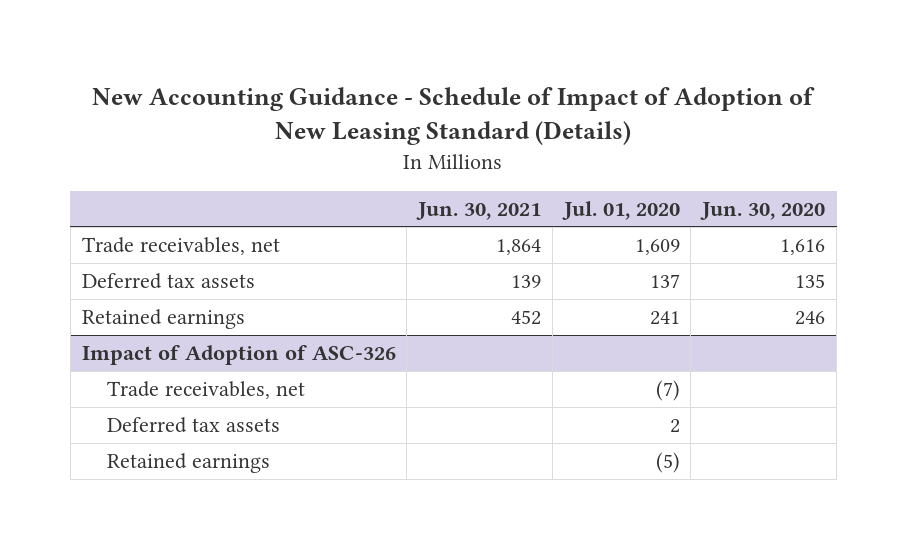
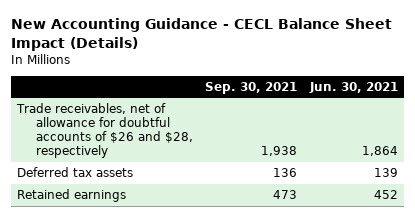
[92,86,816,145] New Accounting Guidance - Schedule of Impact of Adoption of New Leasing Standard (Details) -> [10,18,392,51] New Accounting Guidance - CECL Balance Sheet Impact (Details)
[561,200,680,220] Jul. 01, 2020 -> none
[700,201,826,220] Jun. 30, 2020 -> none
none -> [205,81,298,94] Sep. 30, 2021
[81,236,280,255] Trade receivables, net -> [15,103,193,159] Trade receivables, net of allowance for doubtful accounts of $26 and $28, respectively
[81,344,396,365] Impact of Adoption of ASC-326 -> none
[106,380,305,399] Trade receivables, net -> none
[106,416,280,433] Deferred tax assets -> none
[106,452,270,473] Retained earnings -> none

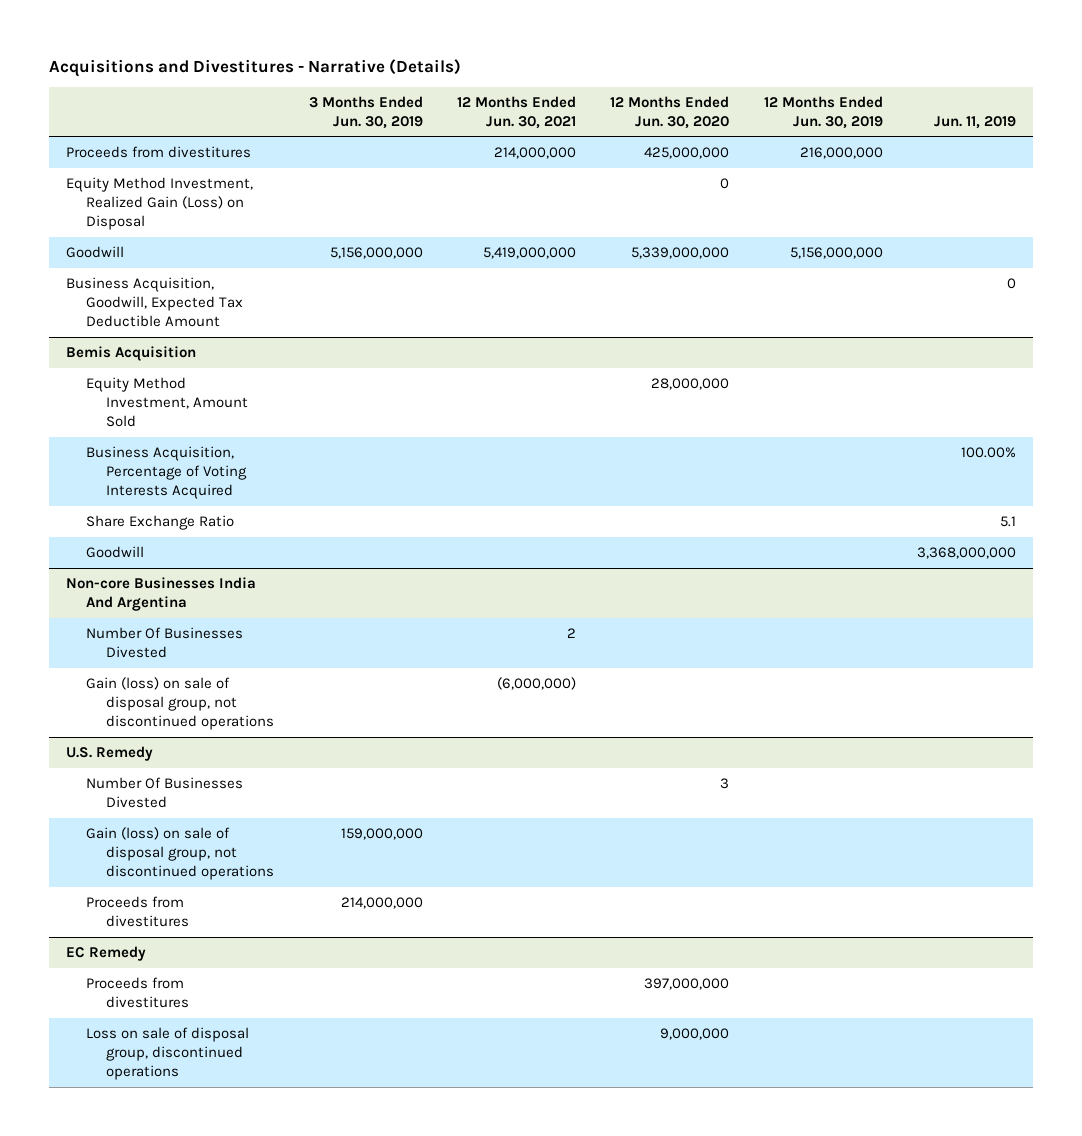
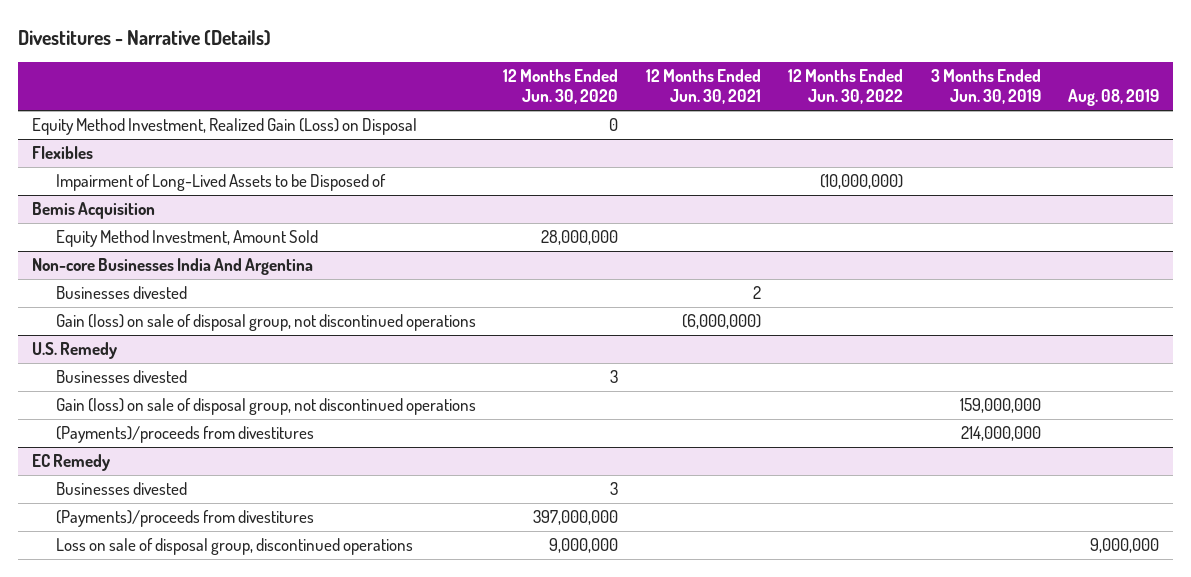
[48,58,461,77] Acquisitions and Divestitures - Narrative (Details) -> [17,29,271,46] Divestitures - Narrative (Details)
[763,95,883,129] 12 Months Ended Jun. 30, 2019 -> none
[933,115,1016,129] Jun. 11, 2019 -> none
none -> [788,69,904,105] 12 Months Ended Jun. 30, 2022
none -> [1068,89,1160,107] Aug. 08, 2019
[65,146,251,159] Proceeds from divestitures -> none
[65,246,124,259] Goodwill -> none
[65,277,244,328] Business Acquisition, Goodwill, Expected Tax Deductible Amount -> none
none -> [31,146,93,160] Flexibles
none -> [55,174,386,192] Impairment of Long-Lived Assets to be Disposed of
[86,446,248,500] Business Acquisition, Percentage of Voting Interests Acquired -> none
[86,515,235,531] Share Exchange Ratio -> none
[86,546,145,559] Goodwill -> none
[86,627,244,659] Number Of Businesses Divested -> [55,286,187,300] Businesses divested
[86,777,244,809] Number Of Businesses Divested -> [55,370,187,384] Businesses divested
[86,896,190,928] Proceeds from divestitures -> [55,426,314,444] (Payments)/proceeds from divestitures
none -> [55,482,187,496] Businesses divested
[86,977,190,1009] Proceeds from divestitures -> [55,510,314,528] (Payments)/proceeds from divestitures

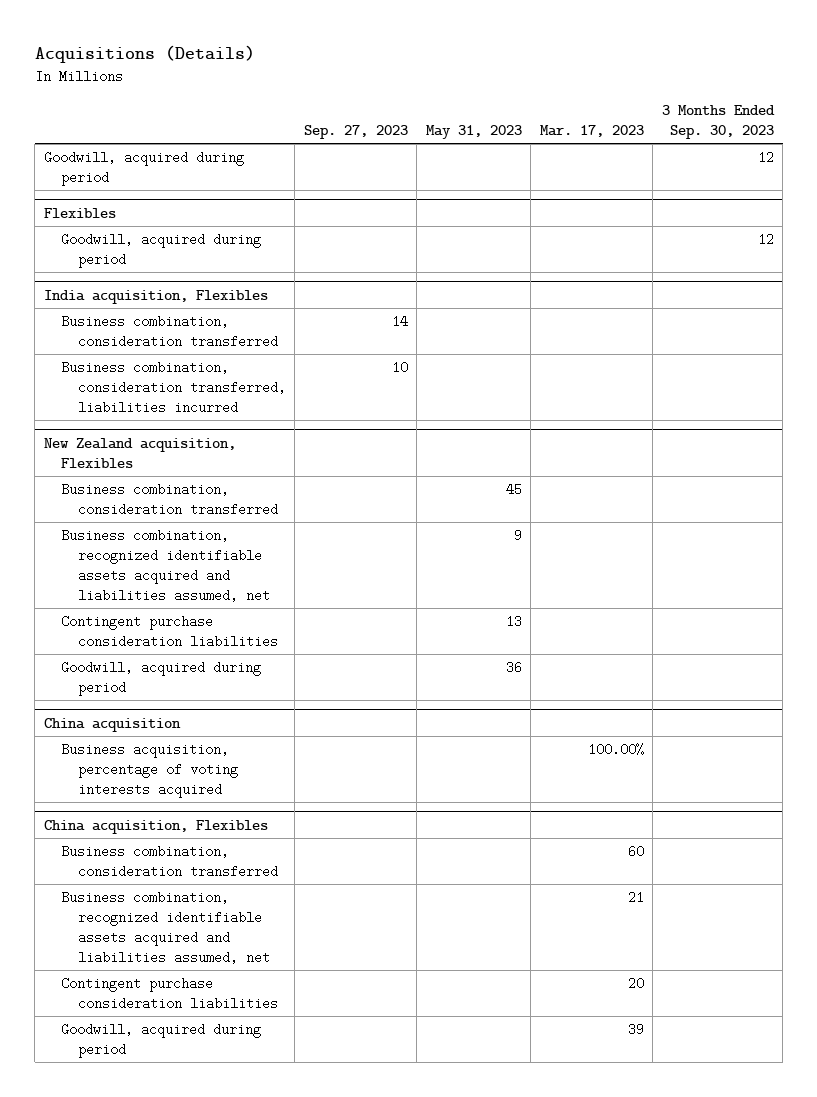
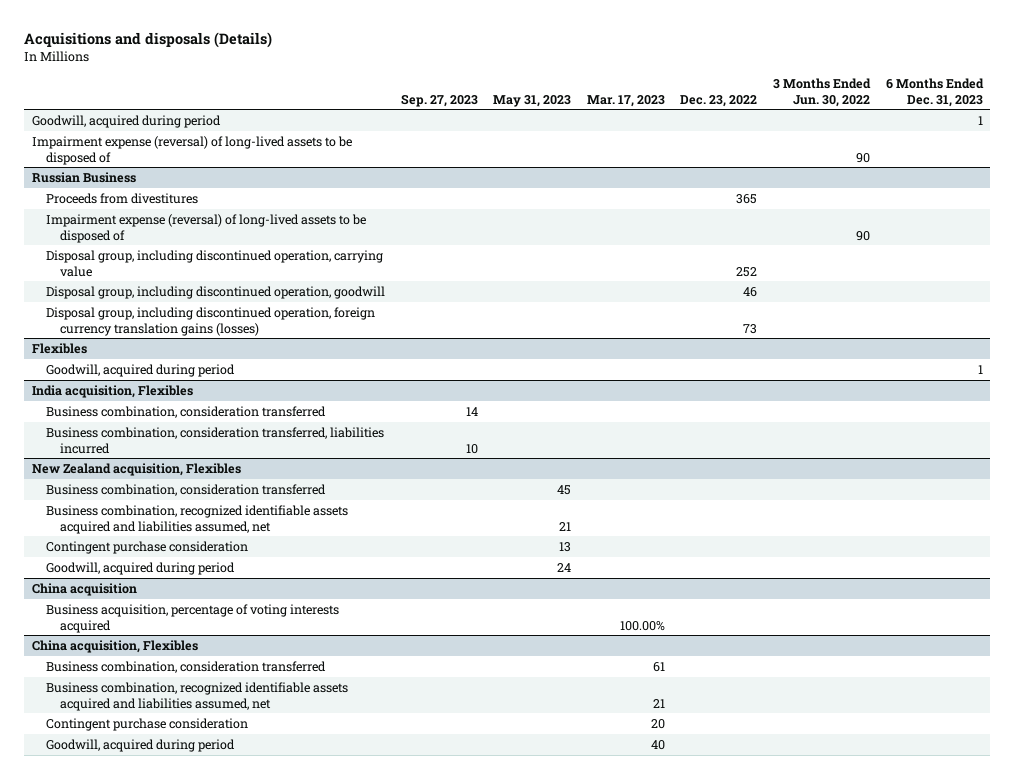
[34,45,255,64] Acquisitions (Details) -> [24,31,273,48] Acquisitions and disposals (Details)
[661,104,775,139] 3 Months Ended Sep. 30, 2023 -> none
none -> [680,94,758,107] Dec. 23, 2022
none -> [773,77,872,107] 3 Months Ended Jun. 30, 2022
none -> [885,77,984,107] 6 Months Ended Dec. 31, 2023
none -> [32,135,353,165] Impairment expense (reversal) of long-lived assets to be disposed of
none -> [32,171,137,183] Russian Business
none -> [46,192,199,204] Proceeds from divestitures
none -> [46,213,367,243] Impairment expense (reversal) of long-lived assets to be disposed of
none -> [46,249,384,277] Disposal group, including discontinued operation, carrying value
none -> [46,285,386,299] Disposal group, including discontinued operation, goodwill
none -> [46,306,376,336] Disposal group, including discontinued operation, foreign currency translation gains (losses)
[513,529,522,543] 9 -> [559,521,572,531] 21
[60,615,278,648] Contingent purchase consideration liabilities -> [46,540,249,554] Contingent purchase consideration
[505,661,522,675] 36 -> [557,562,572,572] 24
[627,845,644,859] 60 -> [652,661,665,672] 61
[60,977,278,1010] Contingent purchase consideration liabilities -> [46,717,249,731] Contingent purchase consideration
[627,1023,644,1037] 39 -> [650,739,665,750] 40

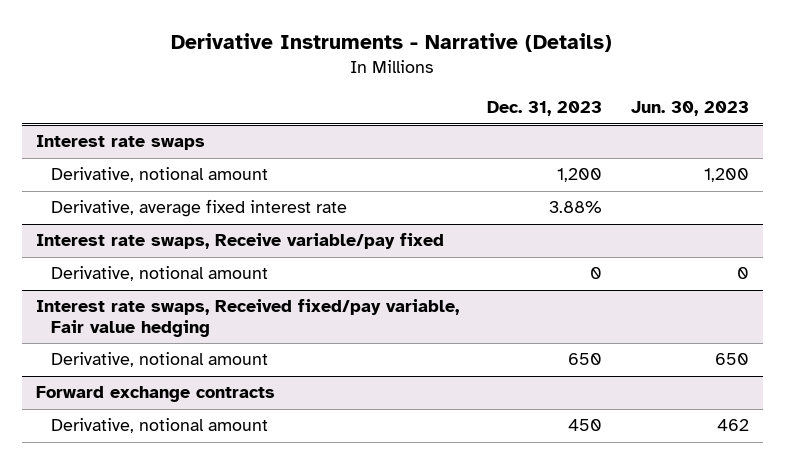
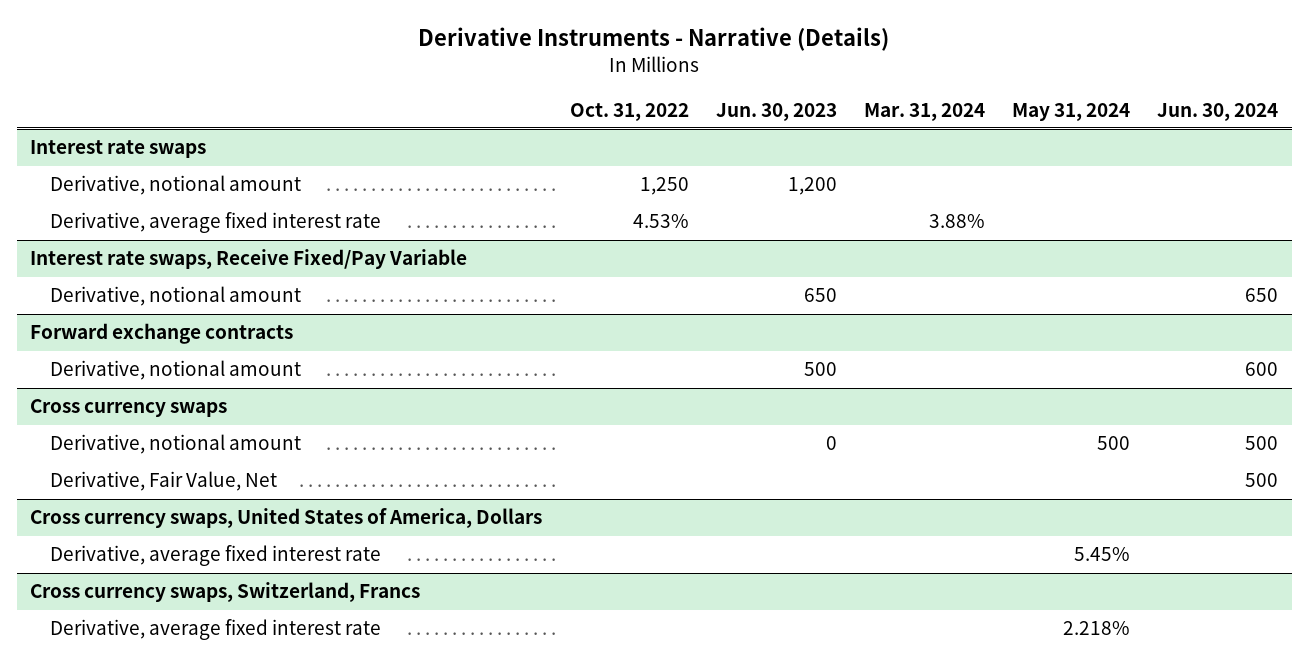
[487,101,603,117] Dec. 31, 2023 -> none
none -> [569,102,689,121] Oct. 31, 2022
none -> [863,102,985,121] Mar. 31, 2024
none -> [1012,102,1131,121] May 31, 2024
none -> [1157,102,1279,121] Jun. 30, 2024
[36,299,460,338] Interest rate swaps, Received fixed/pay variable, Fair value hedging -> none
[50,352,268,368] Derivative, notional amount -> none
[36,233,445,250] Interest rate swaps, Receive variable/pay fixed -> [30,249,468,270] Interest rate swaps, Receive Fixed/Pay Variable
[736,267,749,280] 0 -> [803,288,837,303] 650
[716,419,749,432] 462 -> [803,362,837,377] 500
none -> [30,399,228,418] Cross currency swaps
none -> [50,434,302,455] Derivative, notional amount
none -> [50,471,278,492] Derivative, Fair Value, Net
none -> [30,508,543,529] Cross currency swaps, United States of America, Dollars
none -> [50,545,382,567] Derivative, average fixed interest rate
none -> [30,582,421,603] Cross currency swaps, Switzerland, Francs
none -> [50,619,382,641] Derivative, average fixed interest rate

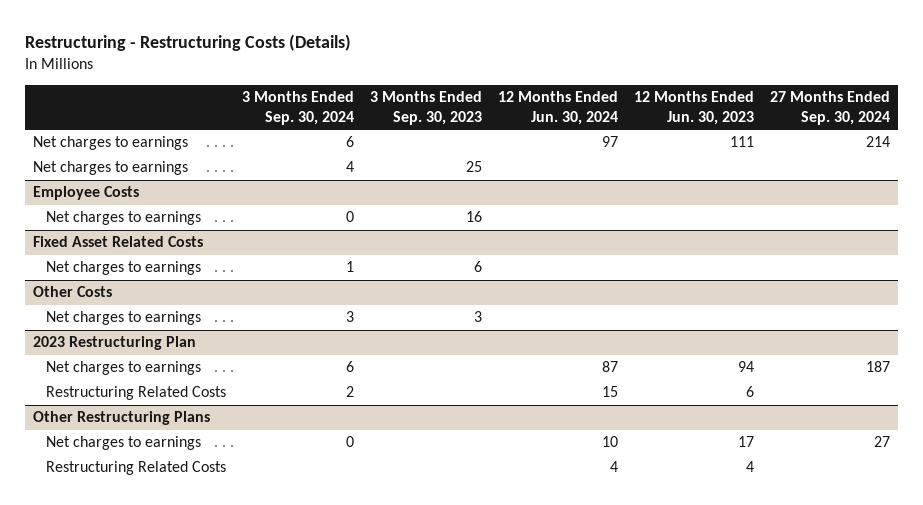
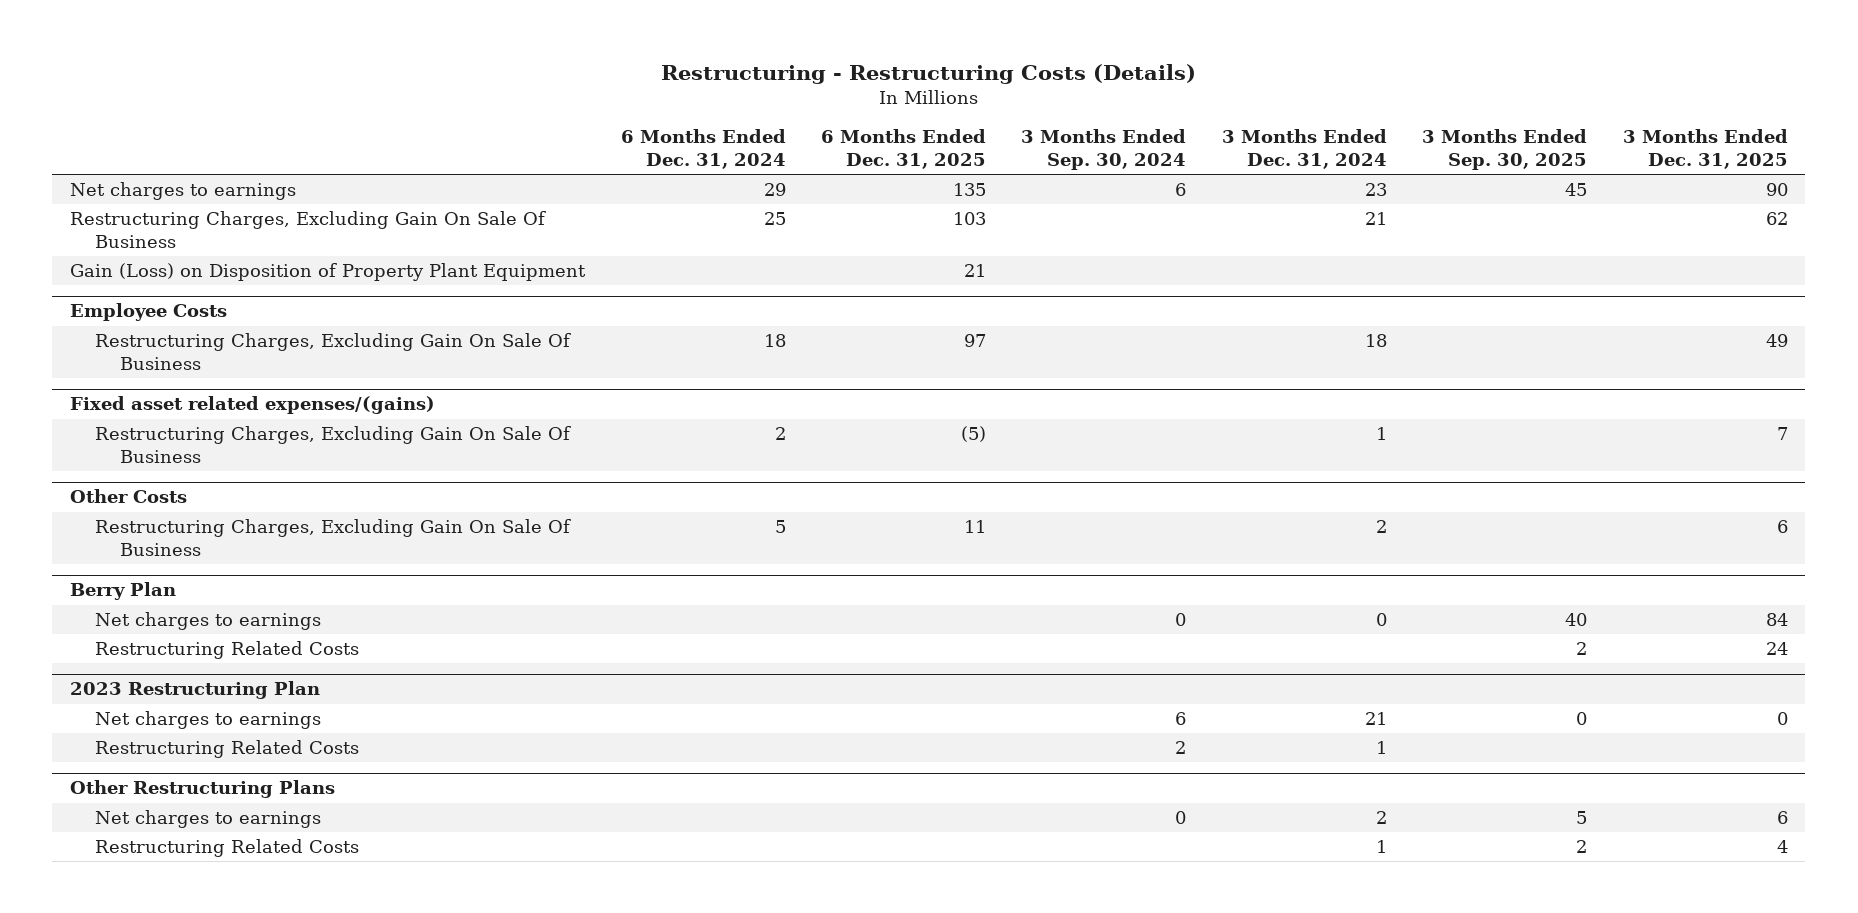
[369,90,482,125] 3 Months Ended Sep. 30, 2023 -> none
[498,90,619,125] 12 Months Ended Jun. 30, 2024 -> none
[634,90,755,125] 12 Months Ended Jun. 30, 2023 -> none
[770,90,891,125] 27 Months Ended Sep. 30, 2024 -> none
none -> [620,129,786,169] 6 Months Ended Dec. 31, 2024
none -> [820,129,986,169] 6 Months Ended Dec. 31, 2025
none -> [1221,129,1387,169] 3 Months Ended Dec. 31, 2024
none -> [1422,129,1588,170] 3 Months Ended Sep. 30, 2025
none -> [1622,129,1788,169] 3 Months Ended Dec. 31, 2025
[32,161,188,176] Net charges to earnings -> none
none -> [70,211,547,248] Restructuring Charges, Excluding Gain On Sale Of Business
none -> [70,263,587,282] Gain (Loss) on Disposition of Property Plant Equipment
[45,211,201,226] Net charges to earnings -> none
[45,261,201,276] Net charges to earnings -> none
none -> [94,333,571,370] Restructuring Charges, Excluding Gain On Sale Of Business
[32,236,203,248] Fixed Asset Related Costs -> [70,396,436,415] Fixed asset related expenses/(gains)
none -> [94,426,571,463] Restructuring Charges, Excluding Gain On Sale Of Business
[45,311,201,326] Net charges to earnings -> none
none -> [94,519,571,556] Restructuring Charges, Excluding Gain On Sale Of Business
none -> [70,582,177,601] Berry Plan
none -> [94,612,321,631] Net charges to earnings
none -> [94,641,359,660] Restructuring Related Costs

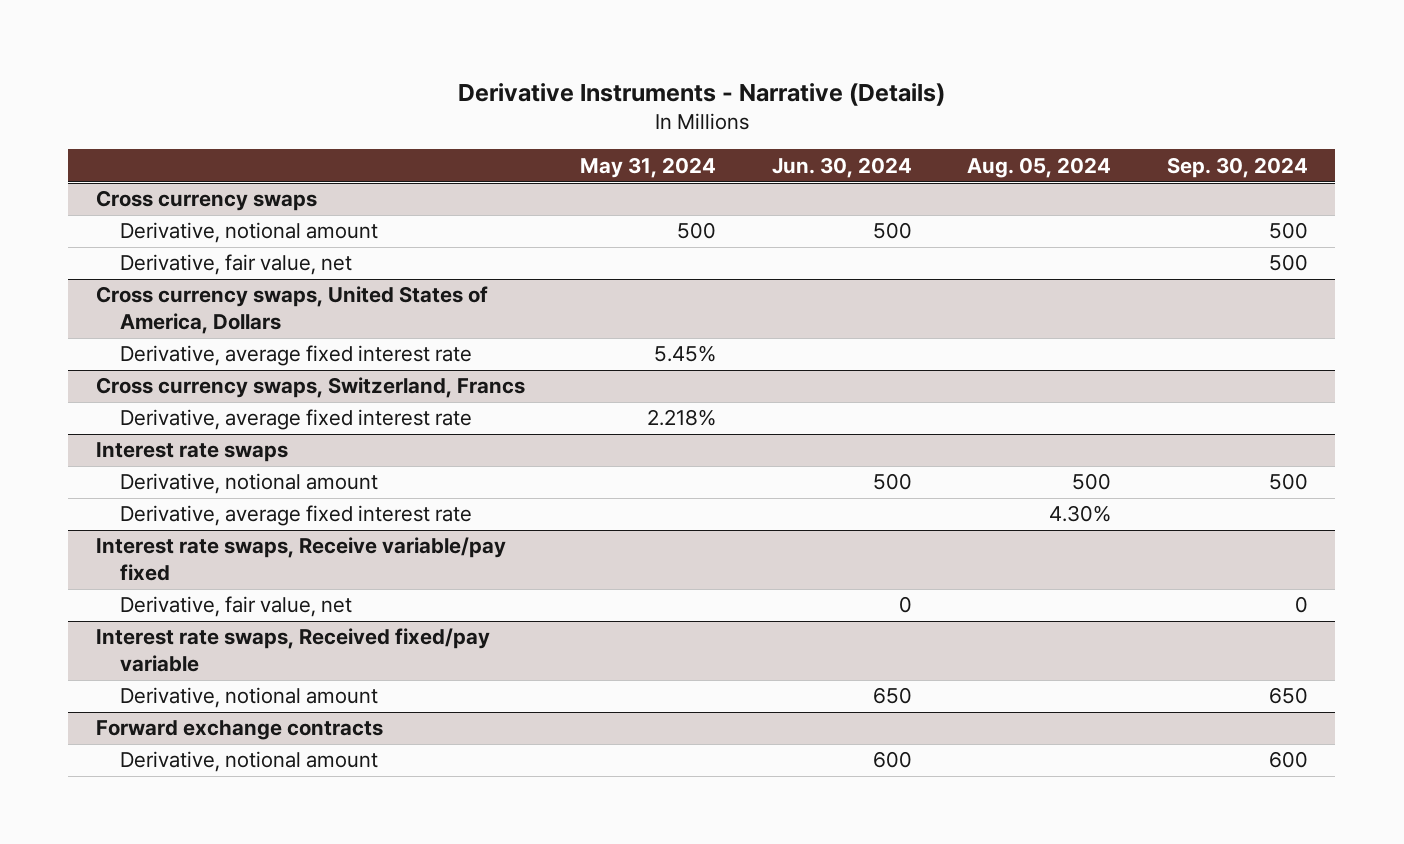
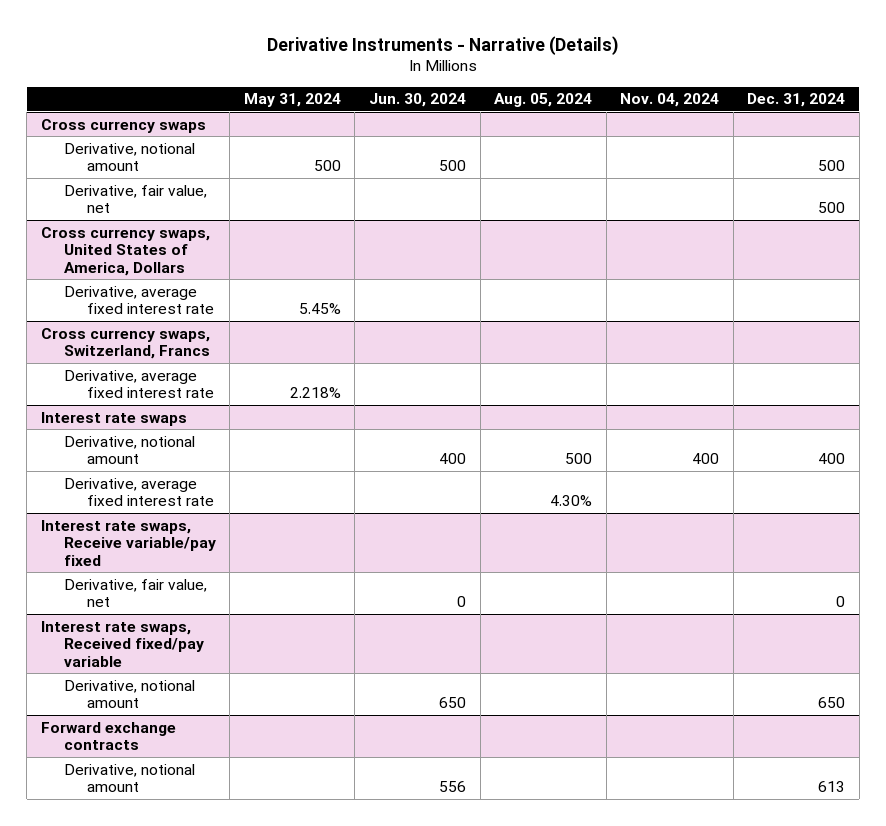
[1166,156,1308,178] Sep. 30, 2024 -> none
none -> [620,93,720,108] Nov. 04, 2024
none -> [747,93,846,108] Dec. 31, 2024
[872,473,912,491] 500 -> [438,453,466,465] 400
[872,751,912,769] 600 -> [438,781,466,793] 556

